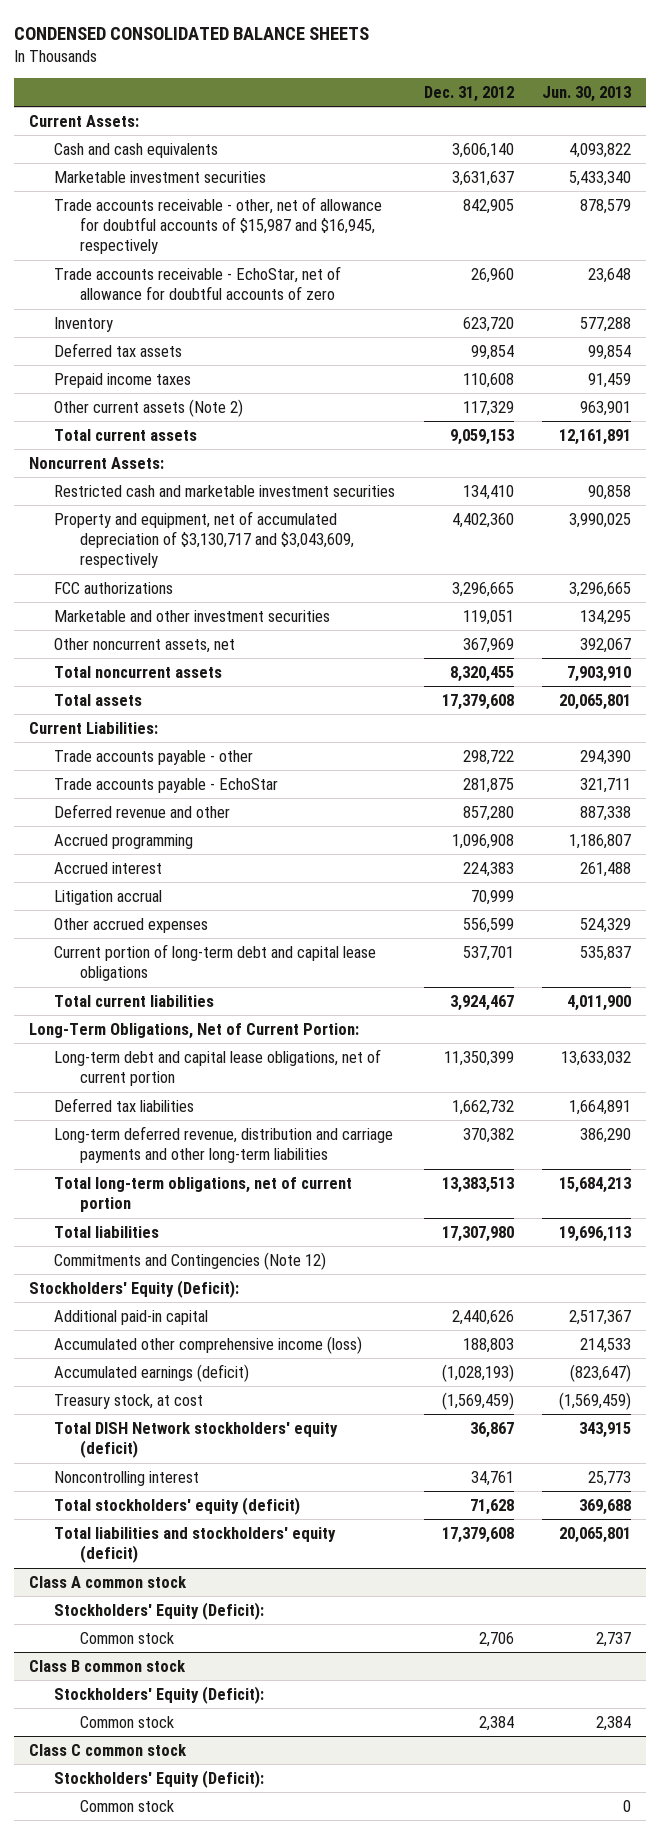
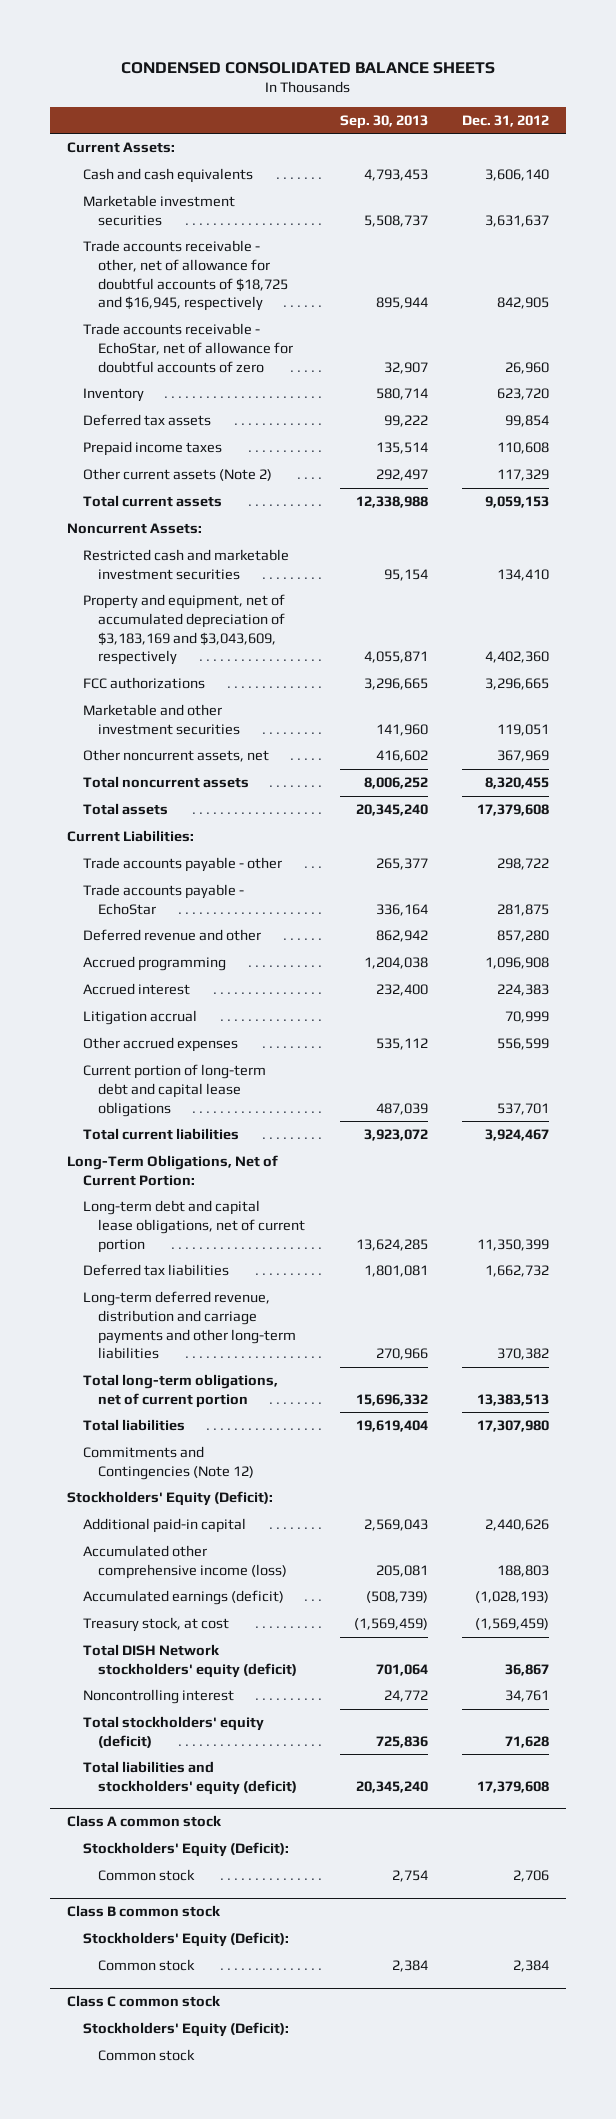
[542,85,632,102] Jun. 30, 2013 -> none
none -> [339,114,428,129] Sep. 30, 2013
[54,196,383,255] Trade accounts receivable - other, net of allowance for doubtful accounts of $15,987 and $16,945, respectively -> [82,239,289,312] Trade accounts receivable - other, net of allowance for doubtful accounts of $18,725 and $16,945, respectively
[54,510,354,569] Property and equipment, net of accumulated depreciation of $3,130,717 and $3,043,609, respectively -> [82,593,286,666] Property and equipment, net of accumulated depreciation of $3,183,169 and $3,043,609, respectively

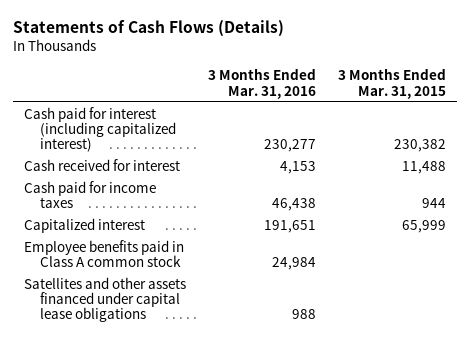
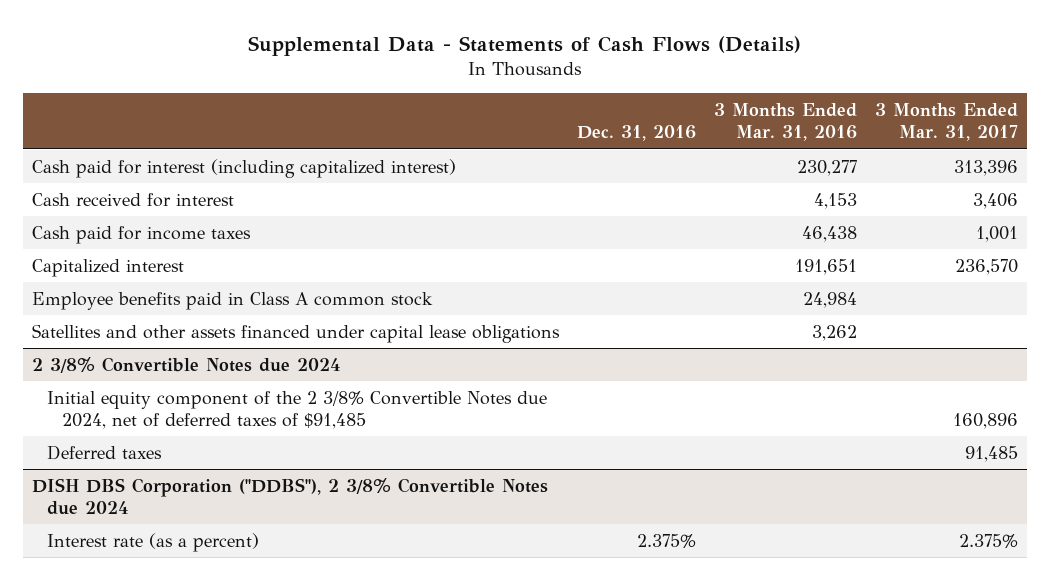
[12,20,284,38] Statements of Cash Flows (Details) -> [248,36,802,57] Supplemental Data - Statements of Cash Flows (Details)
[337,68,446,99] 3 Months Ended Mar. 31, 2015 -> none
none -> [577,125,697,142] Dec. 31, 2016
none -> [875,103,1019,142] 3 Months Ended Mar. 31, 2017
[291,309,316,320] 988 -> [812,324,858,341] 3,262
none -> [32,355,342,373] 2 3/8% Convertible Notes due 2024
none -> [46,390,547,429] Initial equity component of the 2 3/8% Convertible Notes due 2024, net of deferred taxes of $91,485
none -> [46,444,162,460] Deferred taxes
none -> [32,476,549,515] DISH DBS Corporation ("DDBS"), 2 3/8% Convertible Notes due 2024
none -> [46,532,259,552] Interest rate (as a percent)

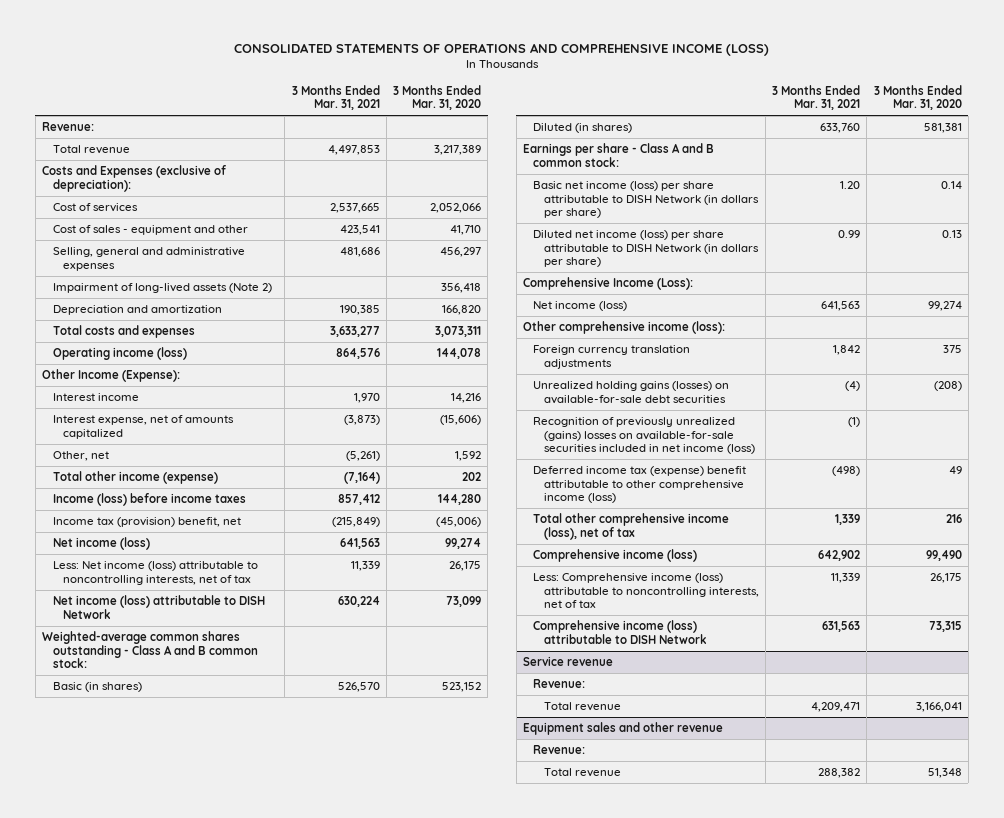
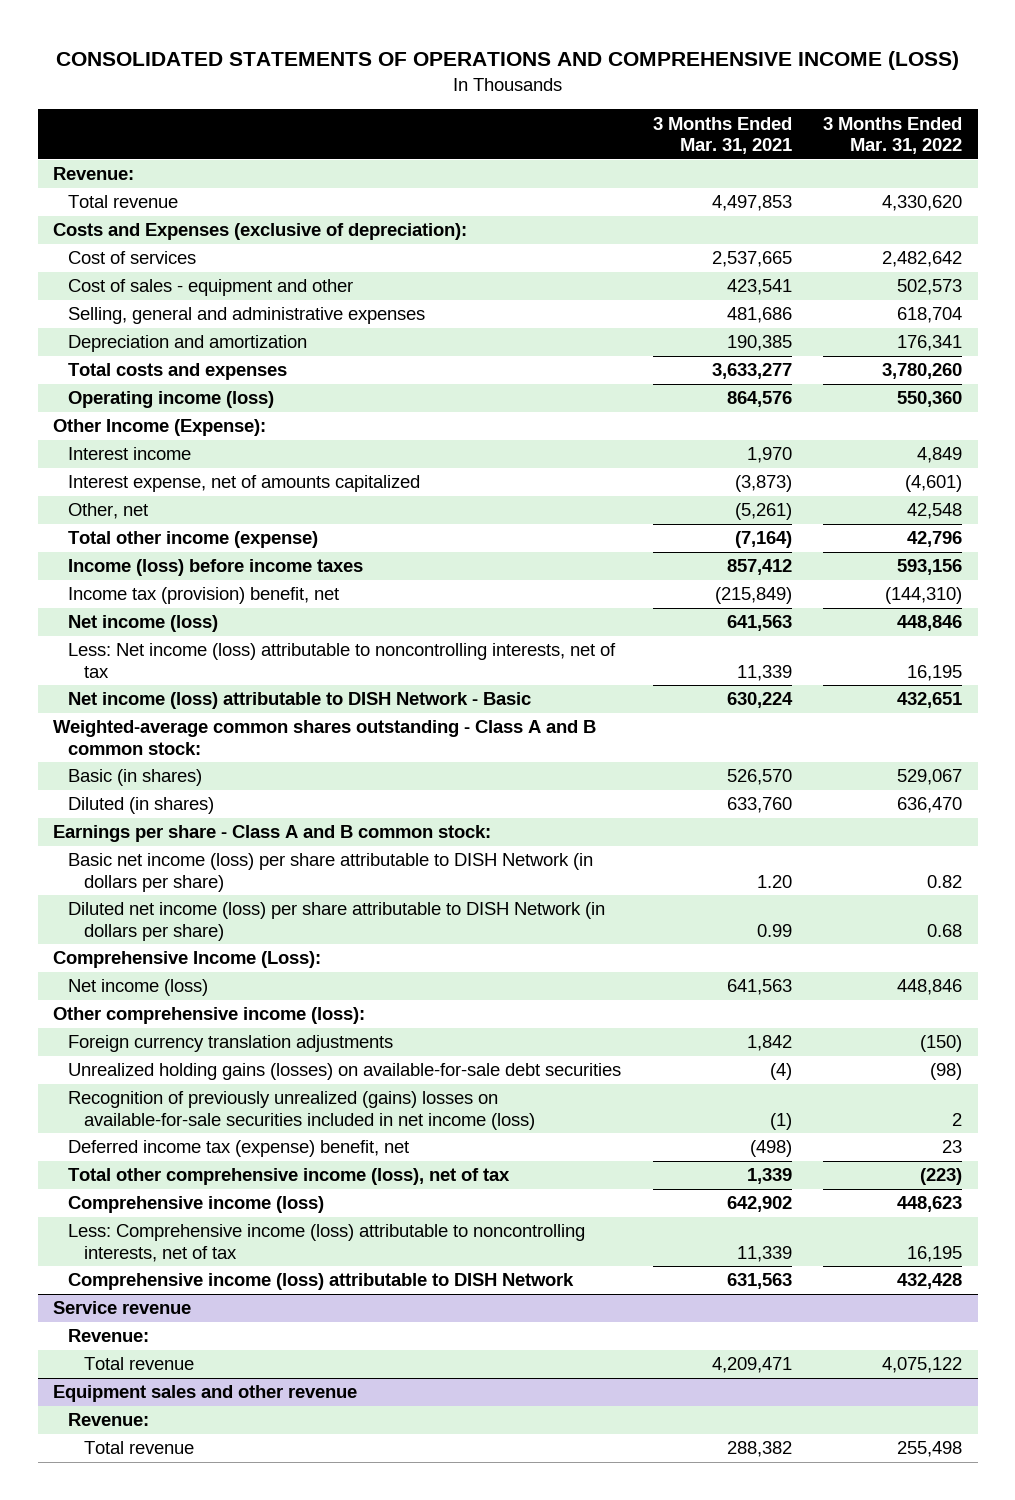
[393,84,482,111] 3 Months Ended Mar. 31, 2020 -> none
none -> [822,116,962,154] 3 Months Ended Mar. 31, 2022
[52,283,272,294] Impairment of long-lived assets (Note 2) -> none
[52,595,265,619] Net income (loss) attributable to DISH Network -> [68,692,532,710] Net income (loss) attributable to DISH Network - Basic
[533,466,747,504] Deferred income tax (expense) benefit attributable to other comprehensive income (loss) -> [68,1140,410,1158] Deferred income tax (expense) benefit, net

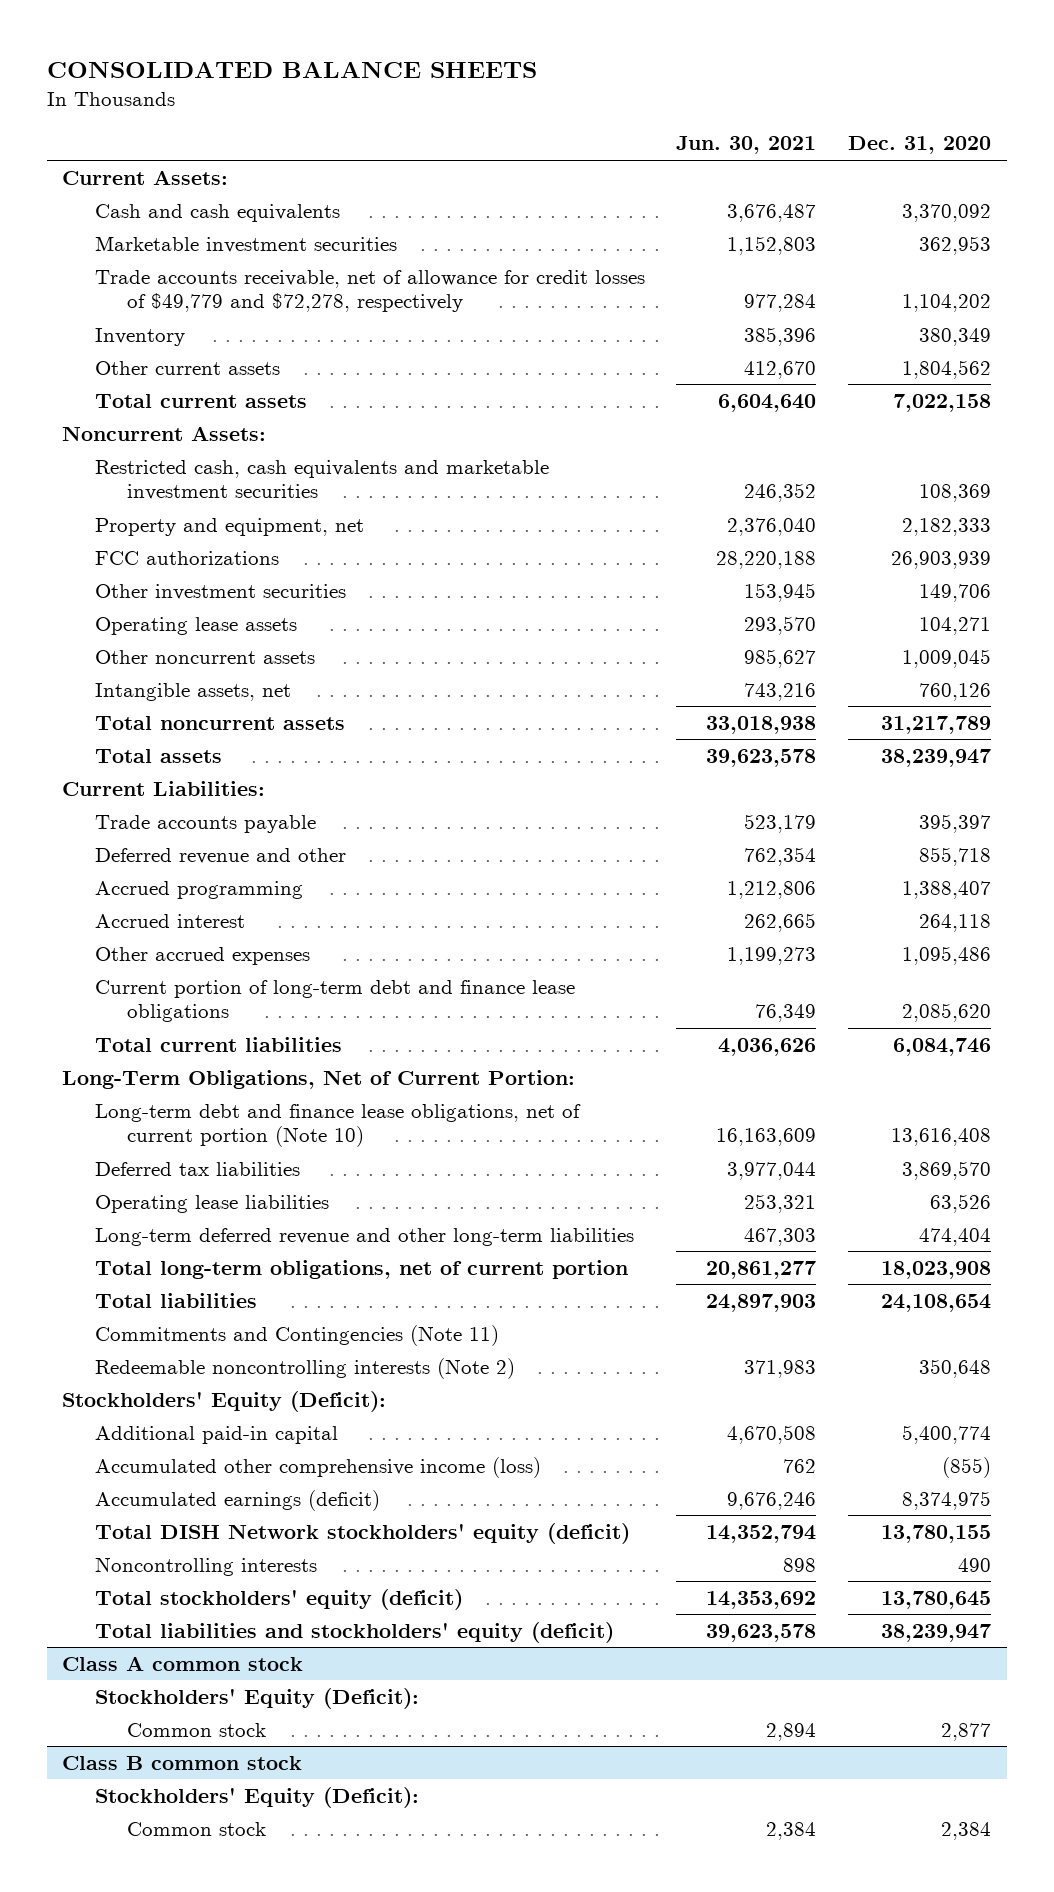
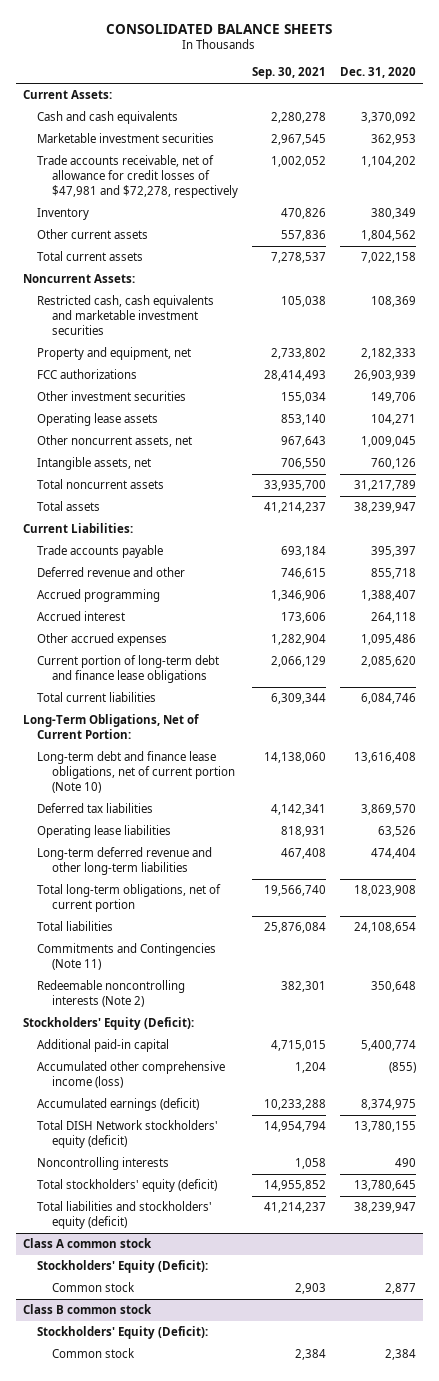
[676,136,817,155] Jun. 30, 2021 -> none
none -> [252,67,327,80] Sep. 30, 2021
[94,269,645,313] Trade accounts receivable, net of allowance for credit losses of $49,779 and $72,278, respectively -> [37,155,238,198] Trade accounts receivable, net of allowance for credit losses of $47,981 and $72,278, respectively
[94,649,315,664] Other noncurrent assets -> [37,435,193,448] Other noncurrent assets, net

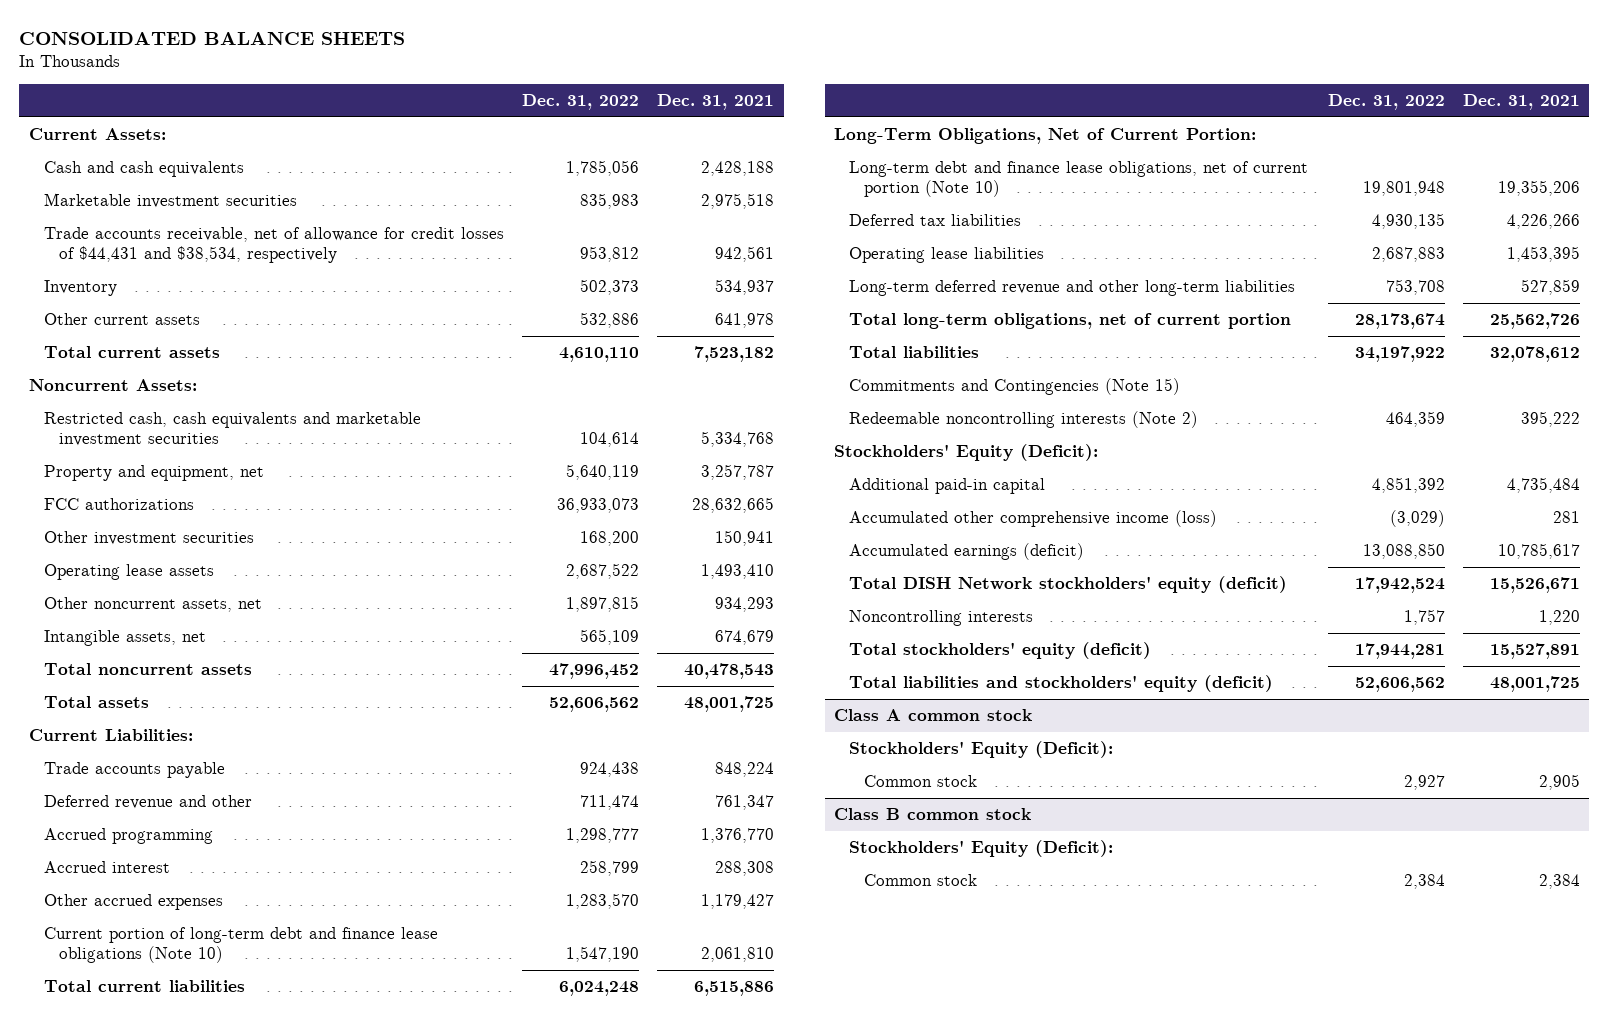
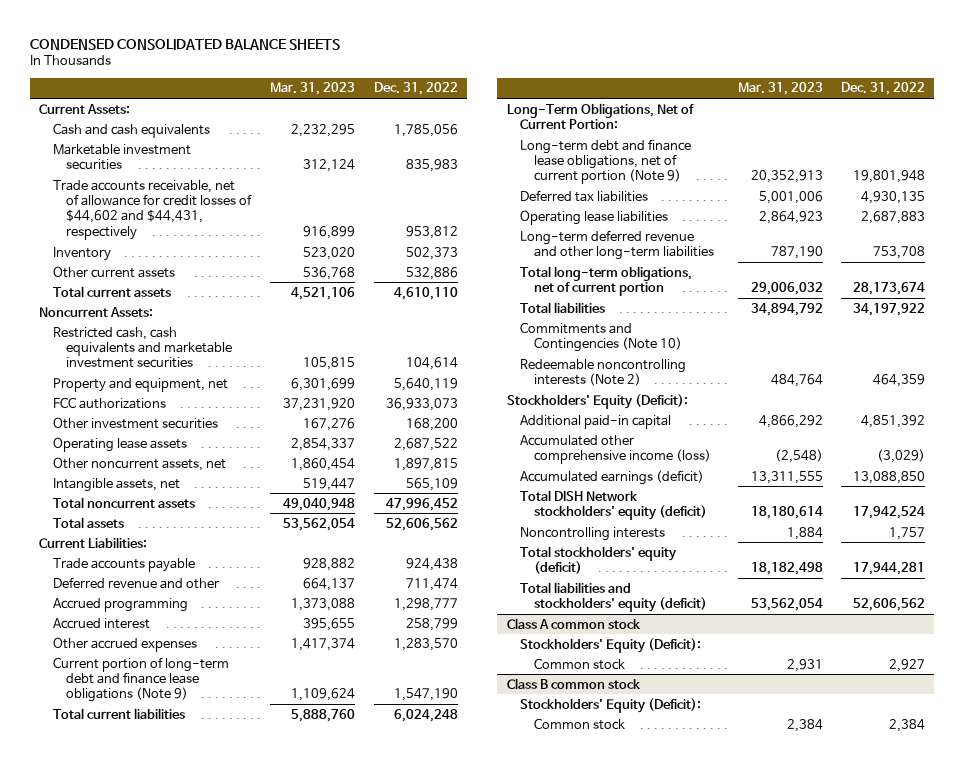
[19,32,406,46] CONSOLIDATED BALANCE SHEETS -> [29,38,340,50] CONDENSED CONSOLIDATED BALANCE SHEETS
[657,94,775,111] Dec. 31, 2021 -> none
none -> [269,82,355,96] Mar. 31, 2023
[43,227,504,264] Trade accounts receivable, net of allowance for credit losses of $44,431 and $38,534, respectively -> [52,179,253,240] Trade accounts receivable, net of allowance for credit losses of $44,602 and $44,431, respectively
[43,927,438,964] Current portion of long-term debt and finance lease obligations (Note 10) -> [52,656,229,703] Current portion of long-term debt and finance lease obligations (Note 9)
[849,161,1309,198] Long-term debt and finance lease obligations, net of current portion (Note 10) -> [520,138,692,185] Long-term debt and finance lease obligations, net of current portion (Note 9)
[849,378,1181,396] Commitments and Contingencies (Note 15) -> [520,321,683,353] Commitments and Contingencies (Note 10)

